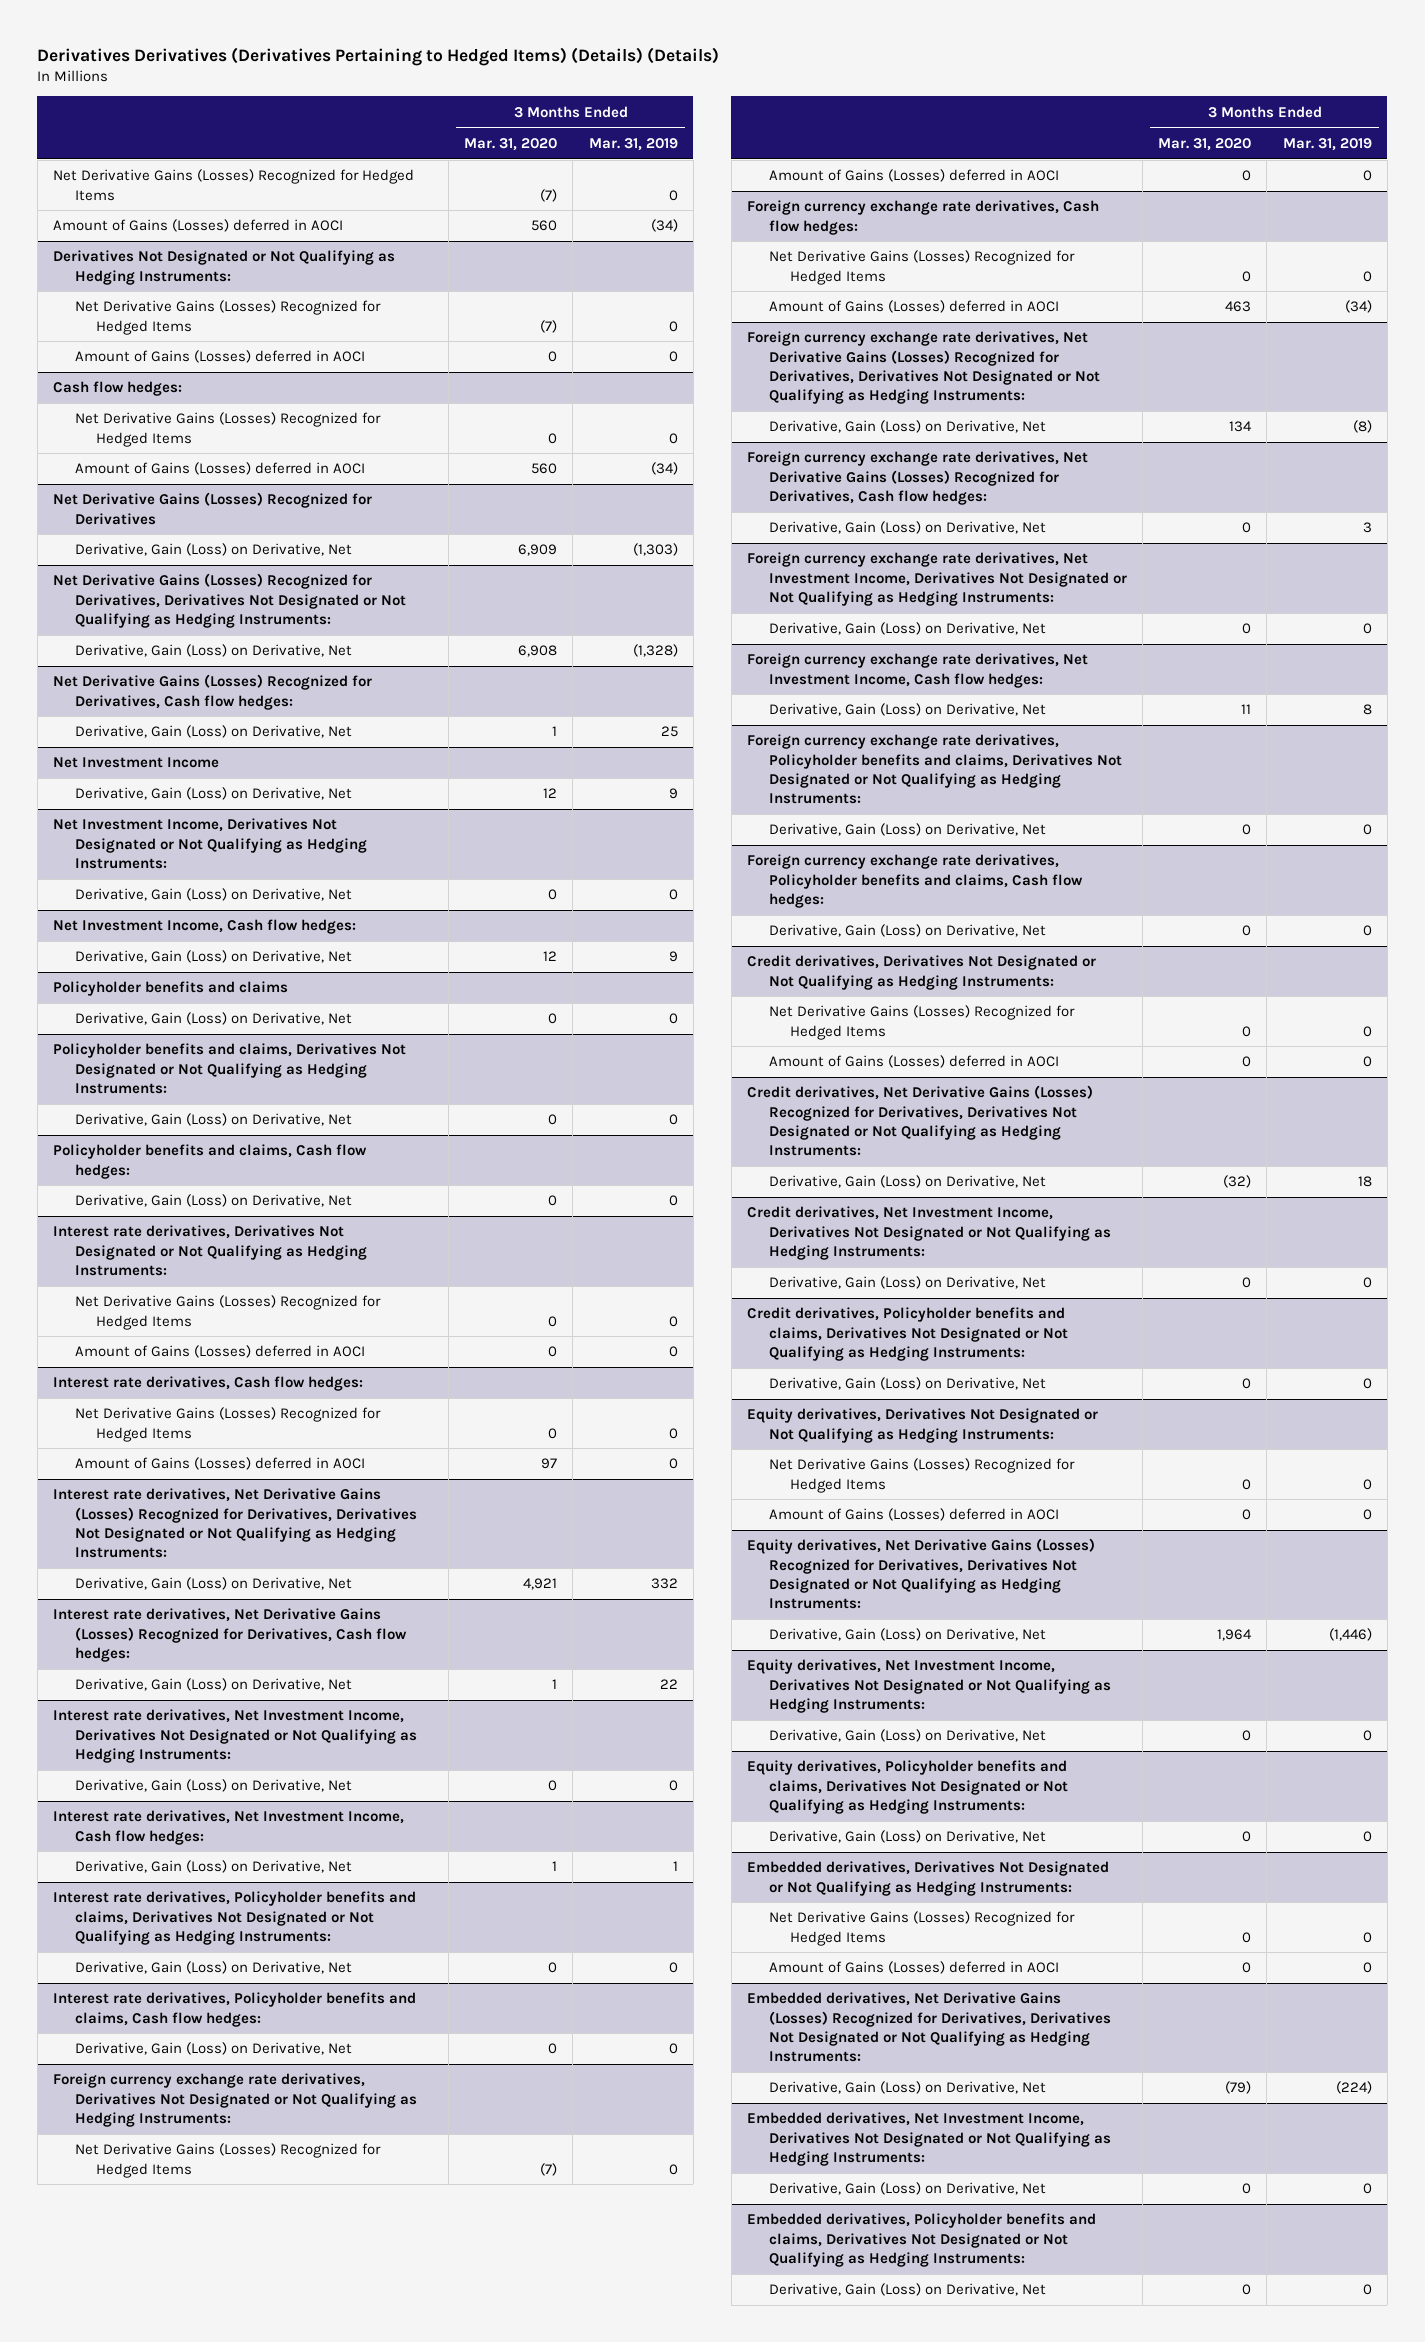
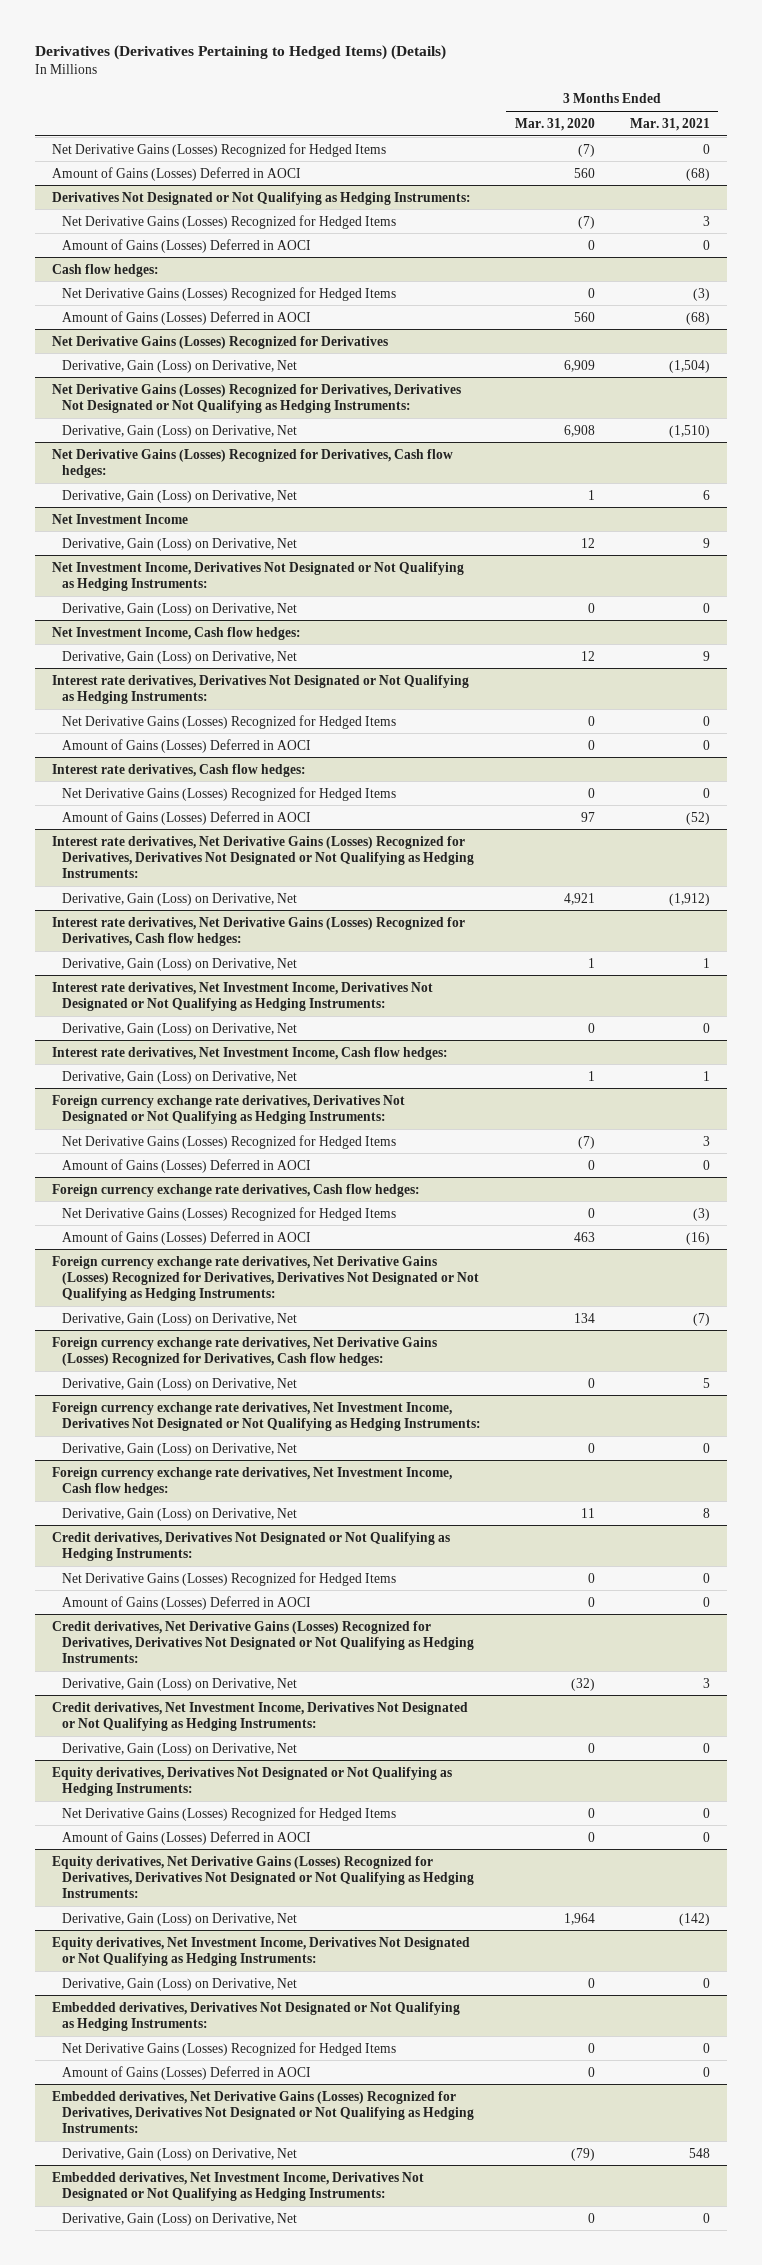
[37,46,720,66] Derivatives Derivatives (Derivatives Pertaining to Hedged Items) (Details) (Details) -> [34,44,446,60] Derivatives (Derivatives Pertaining to Hedged Items) (Details)
[588,137,678,151] Mar. 31, 2019 -> none
none -> [629,117,710,131] Mar. 31, 2021
[52,219,343,233] Amount of Gains (Losses) deferred in AOCI -> [52,166,302,181] Amount of Gains (Losses) Deferred in AOCI
[74,350,365,364] Amount of Gains (Losses) deferred in AOCI -> [61,238,311,253] Amount of Gains (Losses) Deferred in AOCI
[74,462,365,476] Amount of Gains (Losses) deferred in AOCI -> [61,310,311,325] Amount of Gains (Losses) Deferred in AOCI
[52,981,288,997] Policyholder benefits and claims -> none
[74,1012,352,1026] Derivative, Gain (Loss) on Derivative, Net -> none
[52,1043,406,1094] Policyholder benefits and claims, Derivatives Not Designated or Not Qualifying as Hedging Instruments: -> none
[74,1113,352,1127] Derivative, Gain (Loss) on Derivative, Net -> none
[52,1144,367,1179] Policyholder benefits and claims, Cash flow hedges: -> none
[74,1194,352,1208] Derivative, Gain (Loss) on Derivative, Net -> none
[74,1345,365,1359] Amount of Gains (Losses) deferred in AOCI -> [61,738,311,753] Amount of Gains (Losses) Deferred in AOCI
[74,1457,365,1471] Amount of Gains (Losses) deferred in AOCI -> [61,810,311,825] Amount of Gains (Losses) Deferred in AOCI
[52,1891,416,1945] Interest rate derivatives, Policyholder benefits and claims, Derivatives Not Designated or Not Qualifying as Hedging Instruments: -> none
[74,1961,352,1975] Derivative, Gain (Loss) on Derivative, Net -> none
[52,1992,416,2027] Interest rate derivatives, Policyholder benefits and claims, Cash flow hedges: -> none
[74,2042,352,2056] Derivative, Gain (Loss) on Derivative, Net -> none
[768,169,1059,183] Amount of Gains (Losses) deferred in AOCI -> [61,1158,311,1173] Amount of Gains (Losses) Deferred in AOCI
[768,300,1059,314] Amount of Gains (Losses) deferred in AOCI -> [61,1230,311,1245] Amount of Gains (Losses) Deferred in AOCI
[746,734,1122,805] Foreign currency exchange rate derivatives, Policyholder benefits and claims, Derivatives Not Designated or Not Qualifying as Hedging Instruments: -> none
[768,823,1046,837] Derivative, Gain (Loss) on Derivative, Net -> none
[746,854,1083,908] Foreign currency exchange rate derivatives, Policyholder benefits and claims, Cash flow hedges: -> none
[768,924,1046,938] Derivative, Gain (Loss) on Derivative, Net -> none
[768,1055,1059,1069] Amount of Gains (Losses) deferred in AOCI -> [61,1595,311,1610] Amount of Gains (Losses) Deferred in AOCI
[746,1307,1068,1361] Credit derivatives, Policyholder benefits and claims, Derivatives Not Designated or Not Qualifying as Hedging Instruments: -> none
[768,1377,1046,1391] Derivative, Gain (Loss) on Derivative, Net -> none
[768,1508,1059,1522] Amount of Gains (Losses) deferred in AOCI -> [61,1830,311,1845] Amount of Gains (Losses) Deferred in AOCI
[746,1760,1068,1814] Equity derivatives, Policyholder benefits and claims, Derivatives Not Designated or Not Qualifying as Hedging Instruments: -> none
[768,1830,1046,1844] Derivative, Gain (Loss) on Derivative, Net -> none
[768,1961,1059,1975] Amount of Gains (Losses) deferred in AOCI -> [61,2065,311,2080] Amount of Gains (Losses) Deferred in AOCI
[746,2213,1096,2267] Embedded derivatives, Policyholder benefits and claims, Derivatives Not Designated or Not Qualifying as Hedging Instruments: -> none
[768,2283,1046,2297] Derivative, Gain (Loss) on Derivative, Net -> none

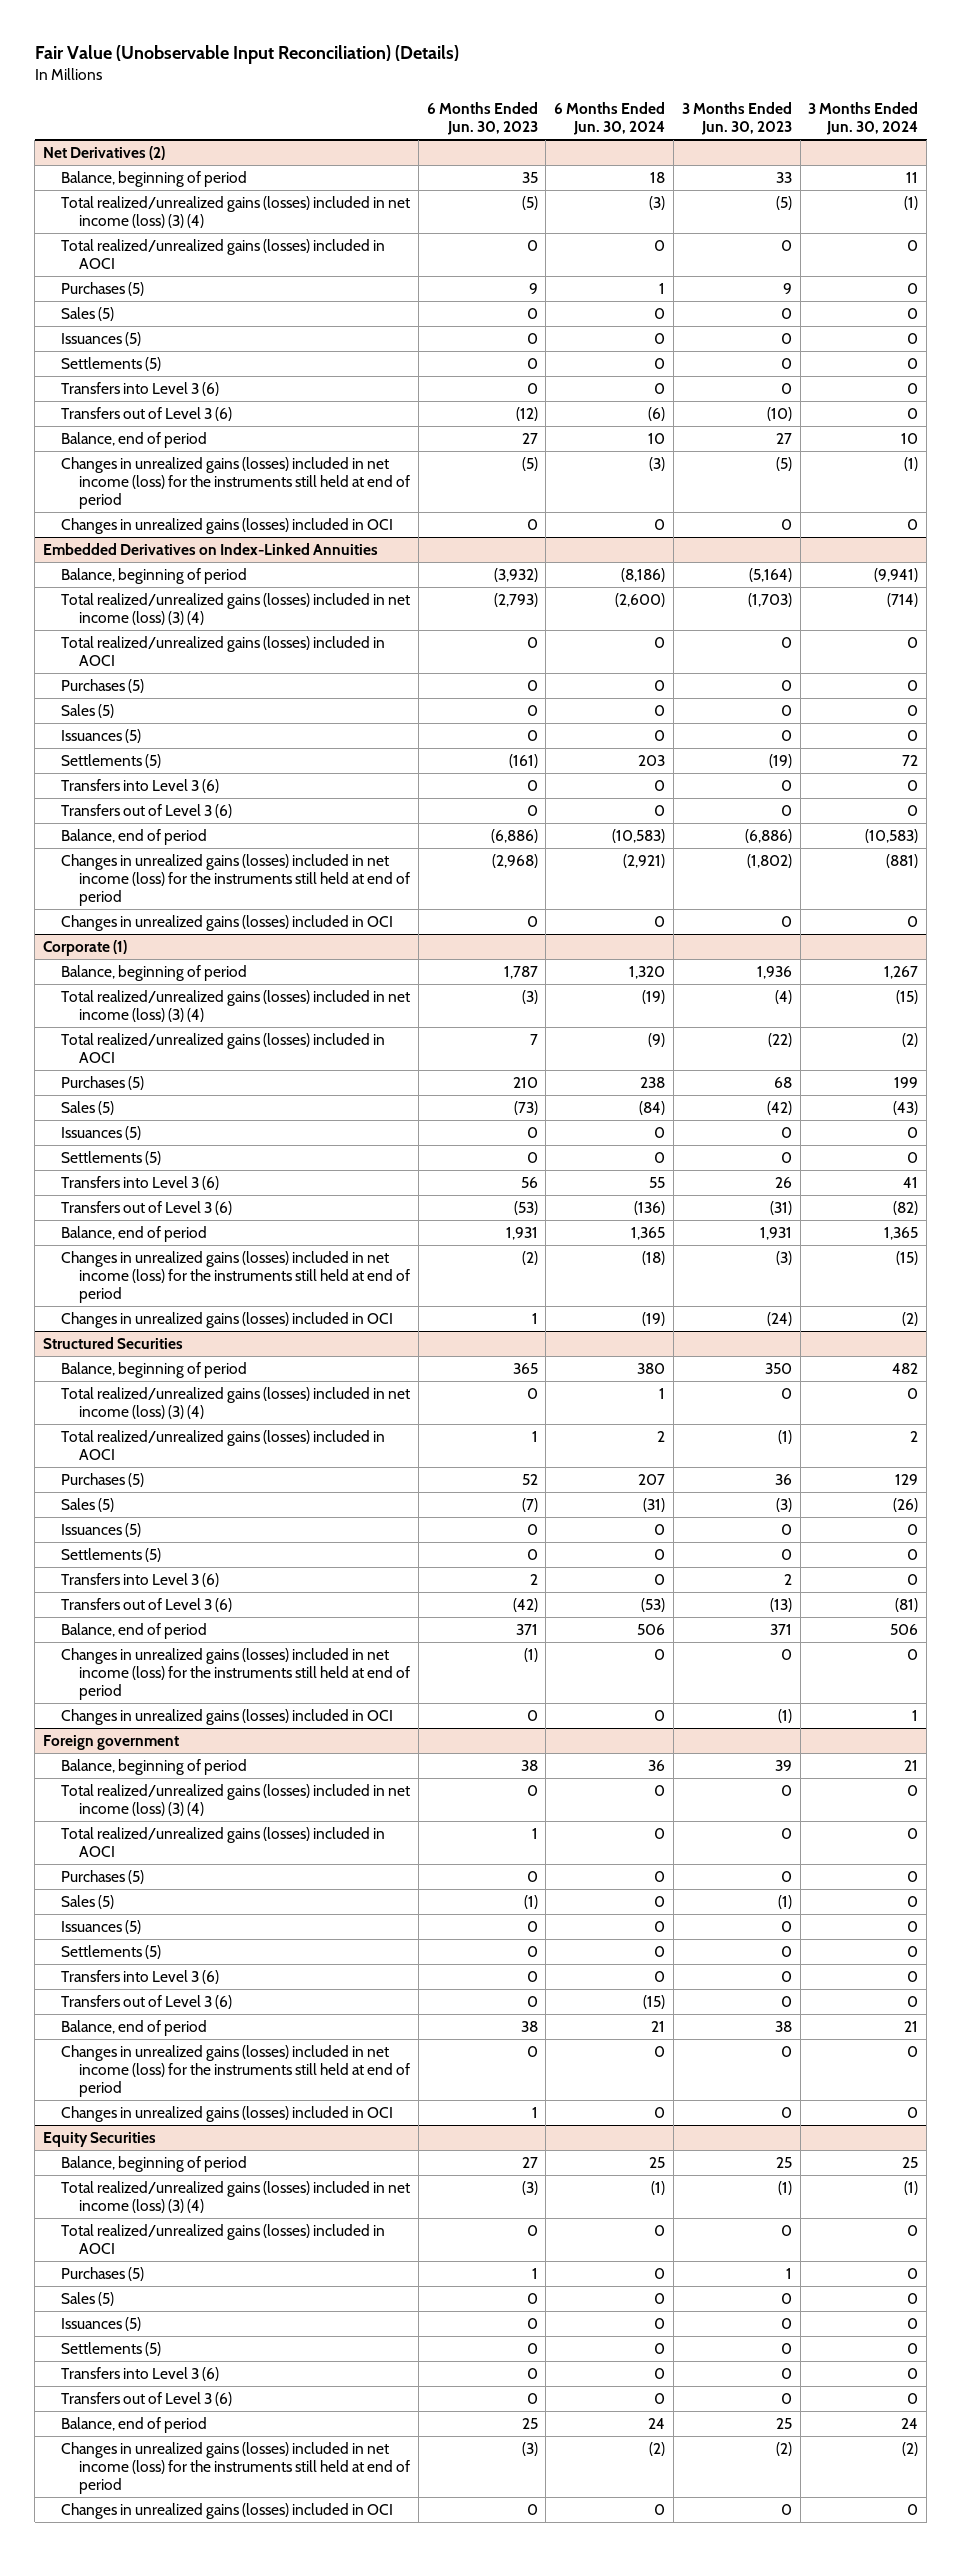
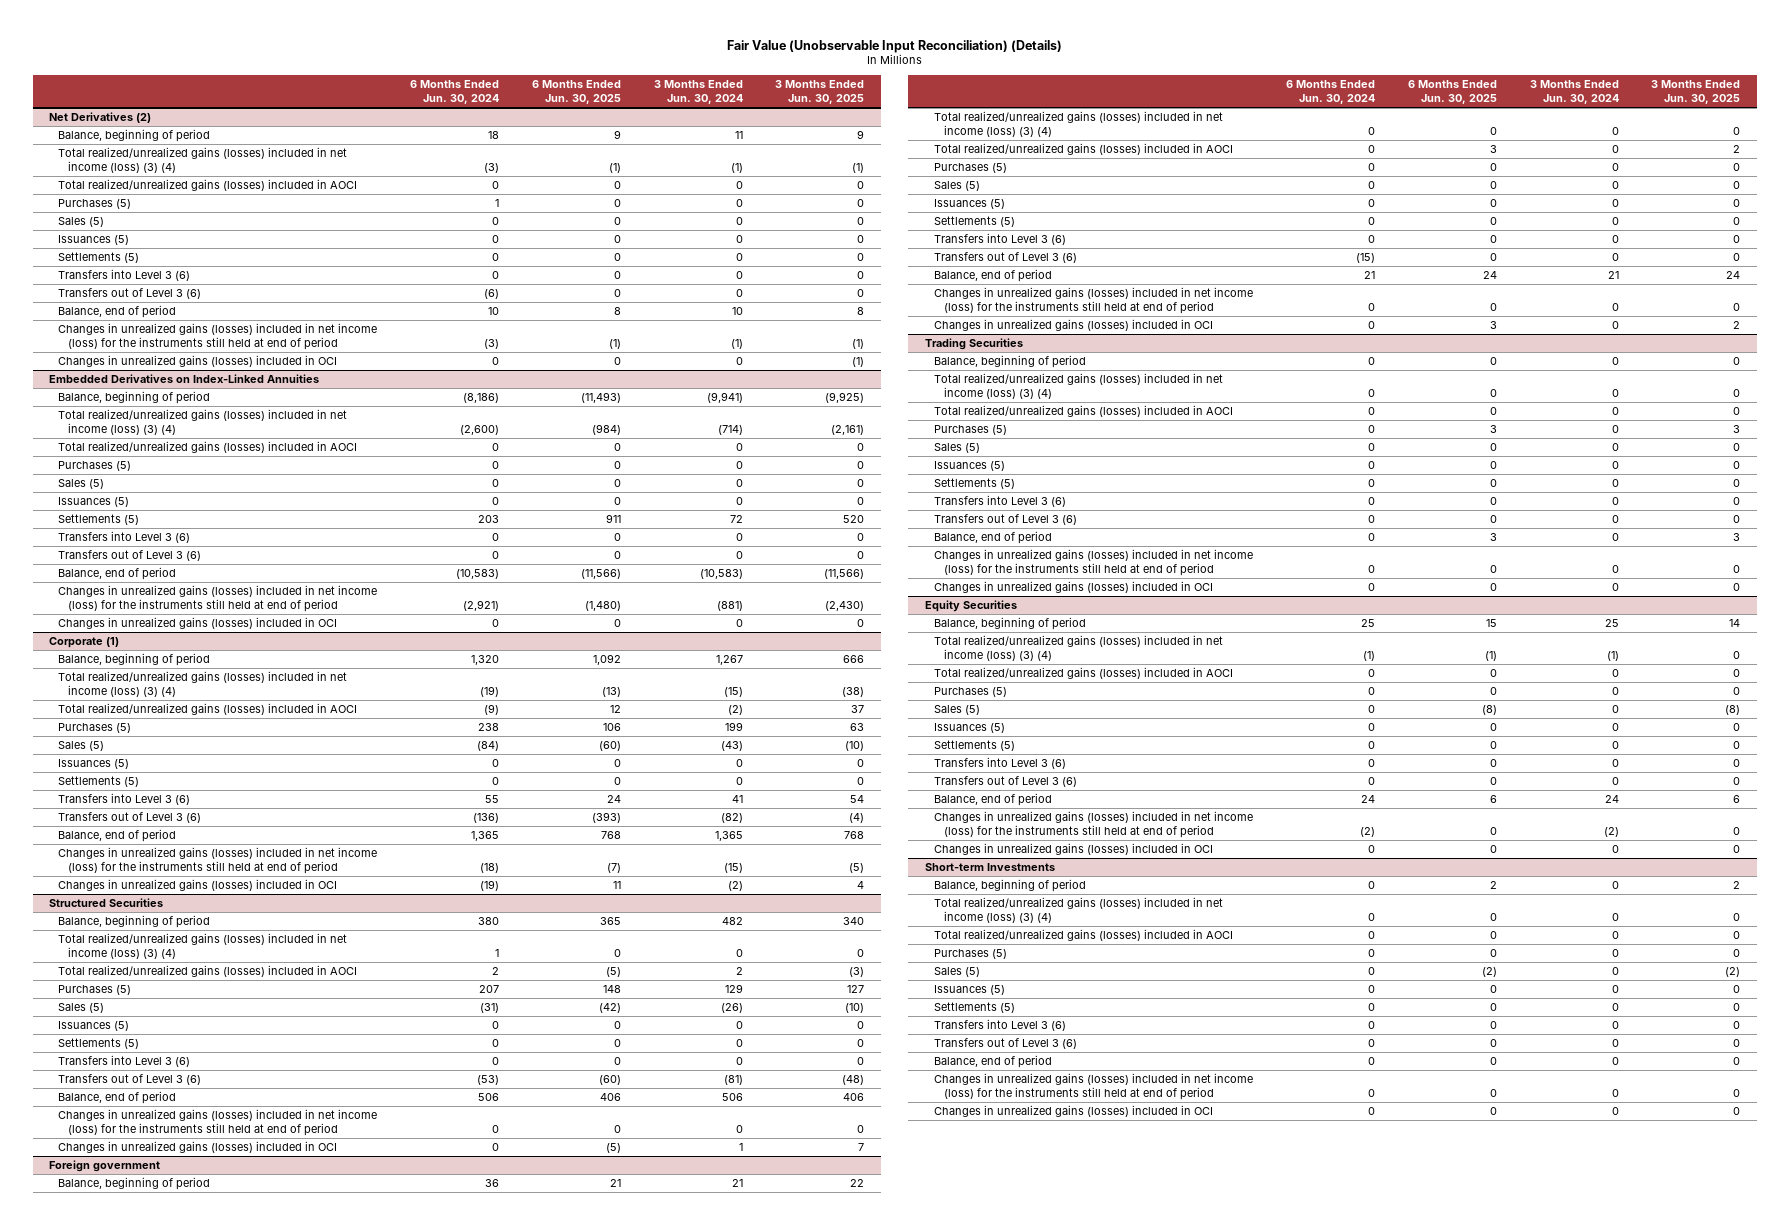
[426,102,538,136] 6 Months Ended Jun. 30, 2023 -> none
[681,102,792,136] 3 Months Ended Jun. 30, 2023 -> none
none -> [531,80,621,105] 6 Months Ended Jun. 30, 2025
none -> [775,80,865,105] 3 Months Ended Jun. 30, 2025
none -> [924,337,1023,350] Trading Securities
none -> [934,354,1087,368] Balance, beginning of period
none -> [934,372,1224,399] Total realized/unrealized gains (losses) included in net income (loss) (3) (4)
none -> [934,404,1234,417] Total realized/unrealized gains (losses) included in AOCI
none -> [934,424,1008,435] Purchases (5)
none -> [934,442,981,453] Sales (5)
none -> [934,460,1006,471] Issuances (5)
none -> [934,477,1016,489] Settlements (5)
none -> [934,494,1067,507] Transfers into Level 3 (6)
none -> [934,513,1078,525] Transfers out of Level 3 (6)
none -> [934,530,1053,544] Balance, end of period
none -> [934,548,1254,576] Changes in unrealized gains (losses) included in net income (loss) for the instruments still held at end of period
none -> [934,580,1214,593] Changes in unrealized gains (losses) included in OCI
none -> [924,862,1055,871] Short-term Investments
none -> [934,878,1087,892] Balance, beginning of period
none -> [934,896,1224,923] Total realized/unrealized gains (losses) included in net income (loss) (3) (4)
none -> [934,928,1234,941] Total realized/unrealized gains (losses) included in AOCI
none -> [934,948,1008,959] Purchases (5)
none -> [934,966,981,977] Sales (5)
none -> [934,984,1006,995] Issuances (5)
none -> [934,1001,1016,1013] Settlements (5)
none -> [934,1018,1067,1031] Transfers into Level 3 (6)
none -> [934,1037,1078,1049] Transfers out of Level 3 (6)
none -> [934,1054,1053,1068] Balance, end of period
none -> [934,1072,1254,1100] Changes in unrealized gains (losses) included in net income (loss) for the instruments still held at end of period
none -> [934,1104,1214,1117] Changes in unrealized gains (losses) included in OCI

